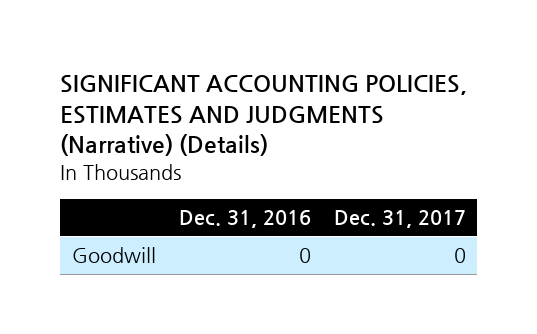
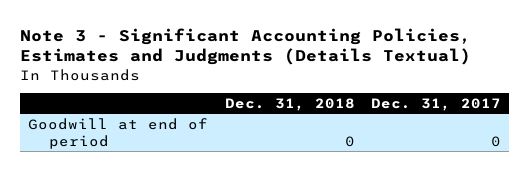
[60,74,468,157] SIGNIFICANT ACCOUNTING POLICIES, ESTIMATES AND JUDGMENTS (Narrative) (Details) -> [19,27,471,66] Note 3 - Significant Accounting Policies, Estimates and Judgments (Details Textual)
[178,210,311,229] Dec. 31, 2016 -> none
none -> [224,97,355,111] Dec. 31, 2018
[71,247,156,264] Goodwill -> [27,117,208,149] Goodwill at end of period

